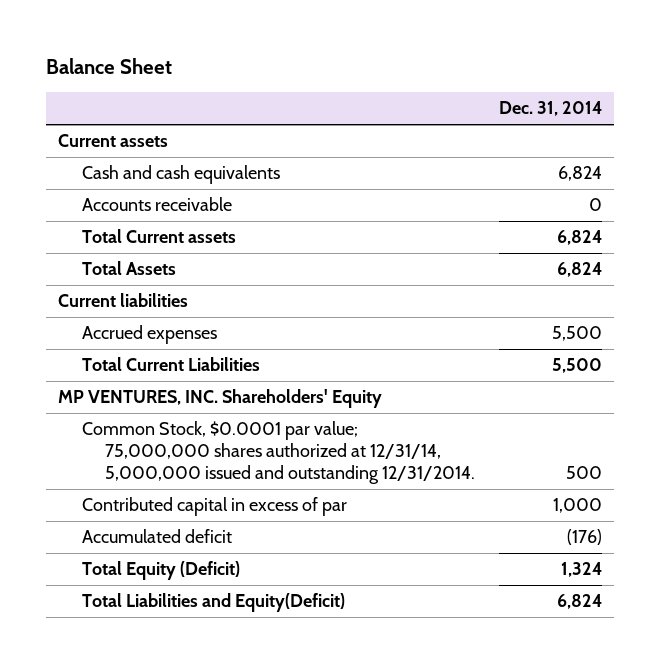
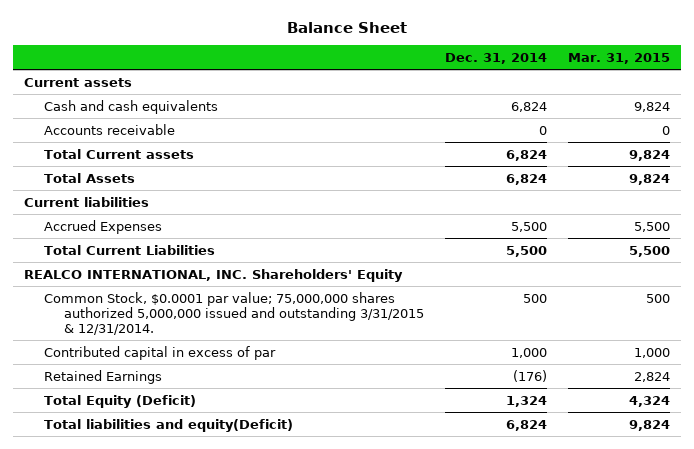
none -> [567,52,670,64] Mar. 31, 2015
[81,325,217,345] Accrued expenses -> [43,219,162,234] Accrued Expenses
[58,389,383,409] MP VENTURES, INC. Shareholders' Equity -> [23,268,403,282] REALCO INTERNATIONAL, INC. Shareholders' Equity
[81,421,476,485] Common Stock, $0.0001 par value; 75,000,000 shares authorized at 12/31/14, 5,000,000 issued and outstanding 12/31/2014. -> [43,291,424,336] Common Stock, $0.0001 par value; 75,000,000 shares authorized 5,000,000 issued and outstanding 3/31/2015 & 12/31/2014.
[81,529,232,544] Accumulated deficit -> [43,369,162,384] Retained Earnings
[81,593,345,613] Total Liabilities and Equity(Deficit) -> [43,418,293,432] Total liabilities and equity(Deficit)

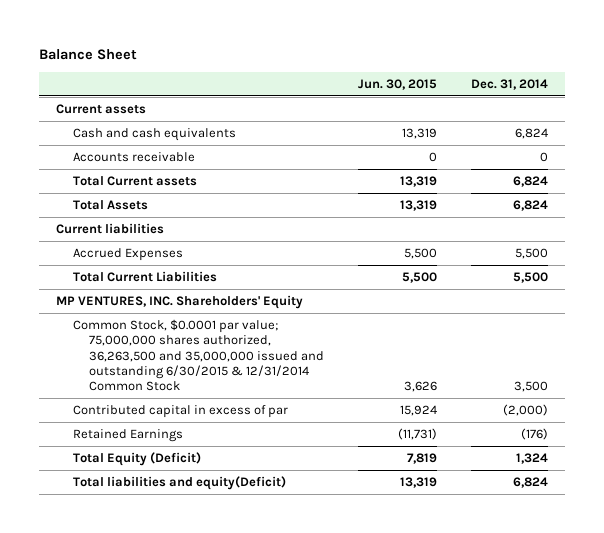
[567,52,670,64] Mar. 31, 2015 -> none
none -> [358,78,438,90] Jun. 30, 2015
[23,268,403,282] REALCO INTERNATIONAL, INC. Shareholders' Equity -> [56,294,304,309] MP VENTURES, INC. Shareholders' Equity
[43,291,424,336] Common Stock, $0.0001 par value; 75,000,000 shares authorized 5,000,000 issued and outstanding 3/31/2015 & 12/31/2014. -> [72,318,325,392] Common Stock, $0.0001 par value; 75,000,000 shares authorized, 36,263,500 and 35,000,000 issued and outstanding 6/30/2015 & 12/31/2014 Common Stock
[522,293,547,303] 500 -> [513,381,548,393] 3,500
[510,347,547,358] 1,000 -> [502,403,548,416] (2,000)

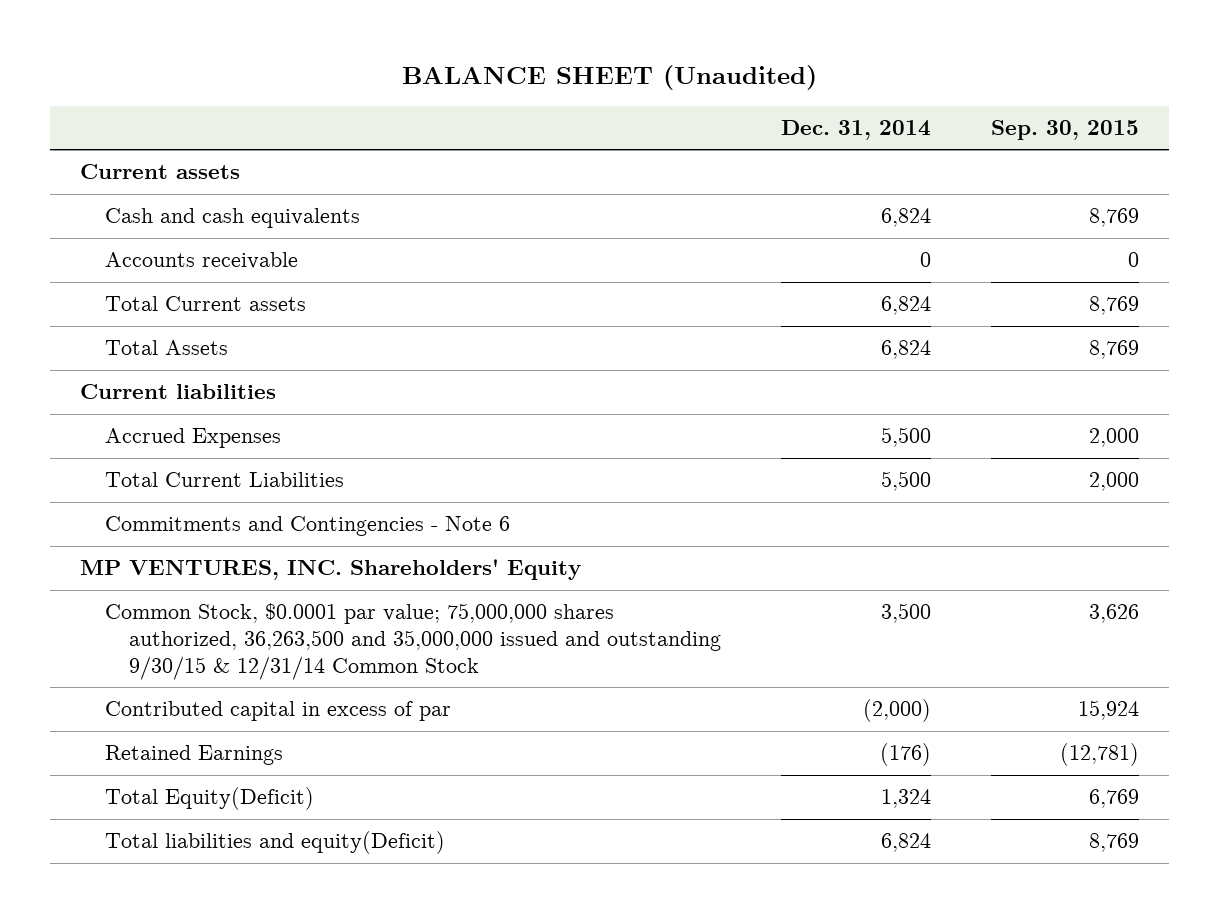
[39,49,138,61] Balance Sheet -> [401,64,817,90] BALANCE SHEET (Unaudited)
[358,78,438,90] Jun. 30, 2015 -> none
none -> [990,119,1139,140] Sep. 30, 2015
none -> [104,516,510,537] Commitments and Contingencies - Note 6
[72,318,325,392] Common Stock, $0.0001 par value; 75,000,000 shares authorized, 36,263,500 and 35,000,000 issued and outstanding 6/30/2015 & 12/31/2014 Common Stock -> [104,603,722,680] Common Stock, $0.0001 par value; 75,000,000 shares authorized, 36,263,500 and 35,000,000 issued and outstanding 9/30/15 & 12/31/14 Common Stock
[72,451,201,466] Total Equity (Deficit) -> [104,787,314,811] Total Equity(Deficit)

